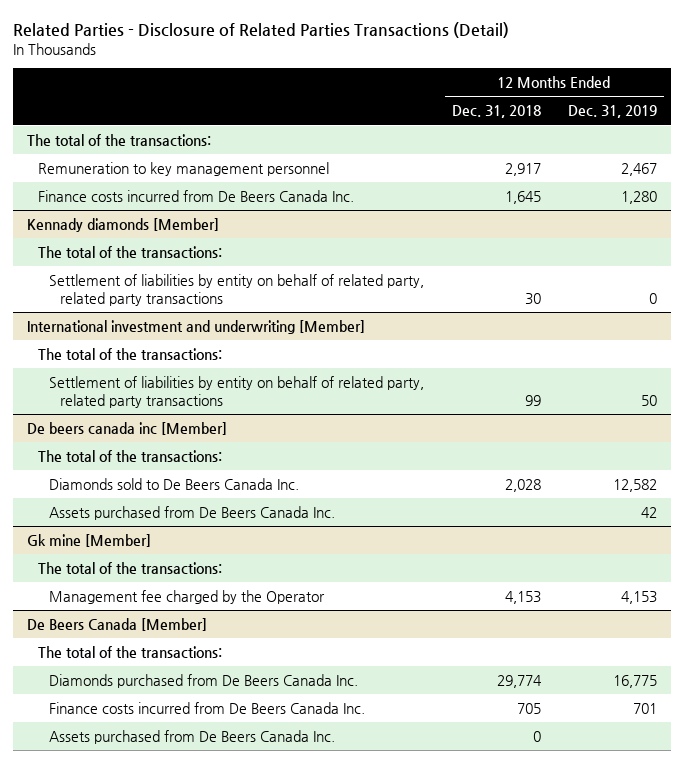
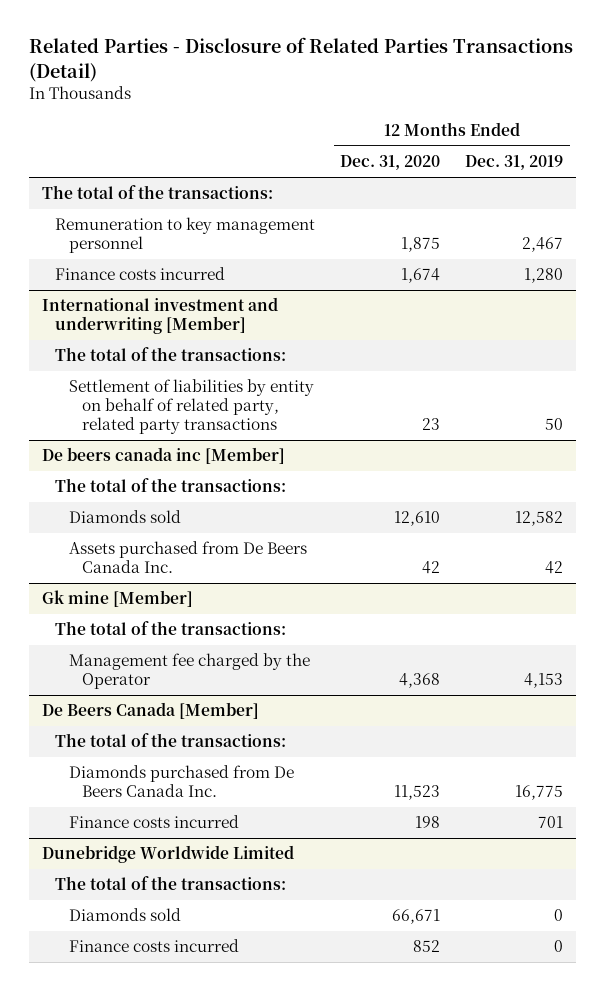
[451,105,541,119] Dec. 31, 2018 -> none
none -> [340,155,441,171] Dec. 31, 2020
[27,218,220,233] Kennady diamonds [Member] -> none
[38,246,223,259] The total of the transactions: -> none
[49,274,425,307] Settlement of liabilities by entity on behalf of related party, related party transactions -> none
[38,190,355,203] Finance costs incurred from De Beers Canada Inc. -> [55,267,226,281] Finance costs incurred
[49,478,300,491] Diamonds sold to De Beers Canada Inc. -> [68,510,181,524] Diamonds sold
[49,730,336,745] Assets purchased from De Beers Canada Inc. -> none
[49,702,366,715] Finance costs incurred from De Beers Canada Inc. -> [68,815,239,829] Finance costs incurred
none -> [41,845,294,864] Dunebridge Worldwide Limited
none -> [55,876,287,891] The total of the transactions:
none -> [68,908,181,922] Diamonds sold
none -> [68,939,239,953] Finance costs incurred

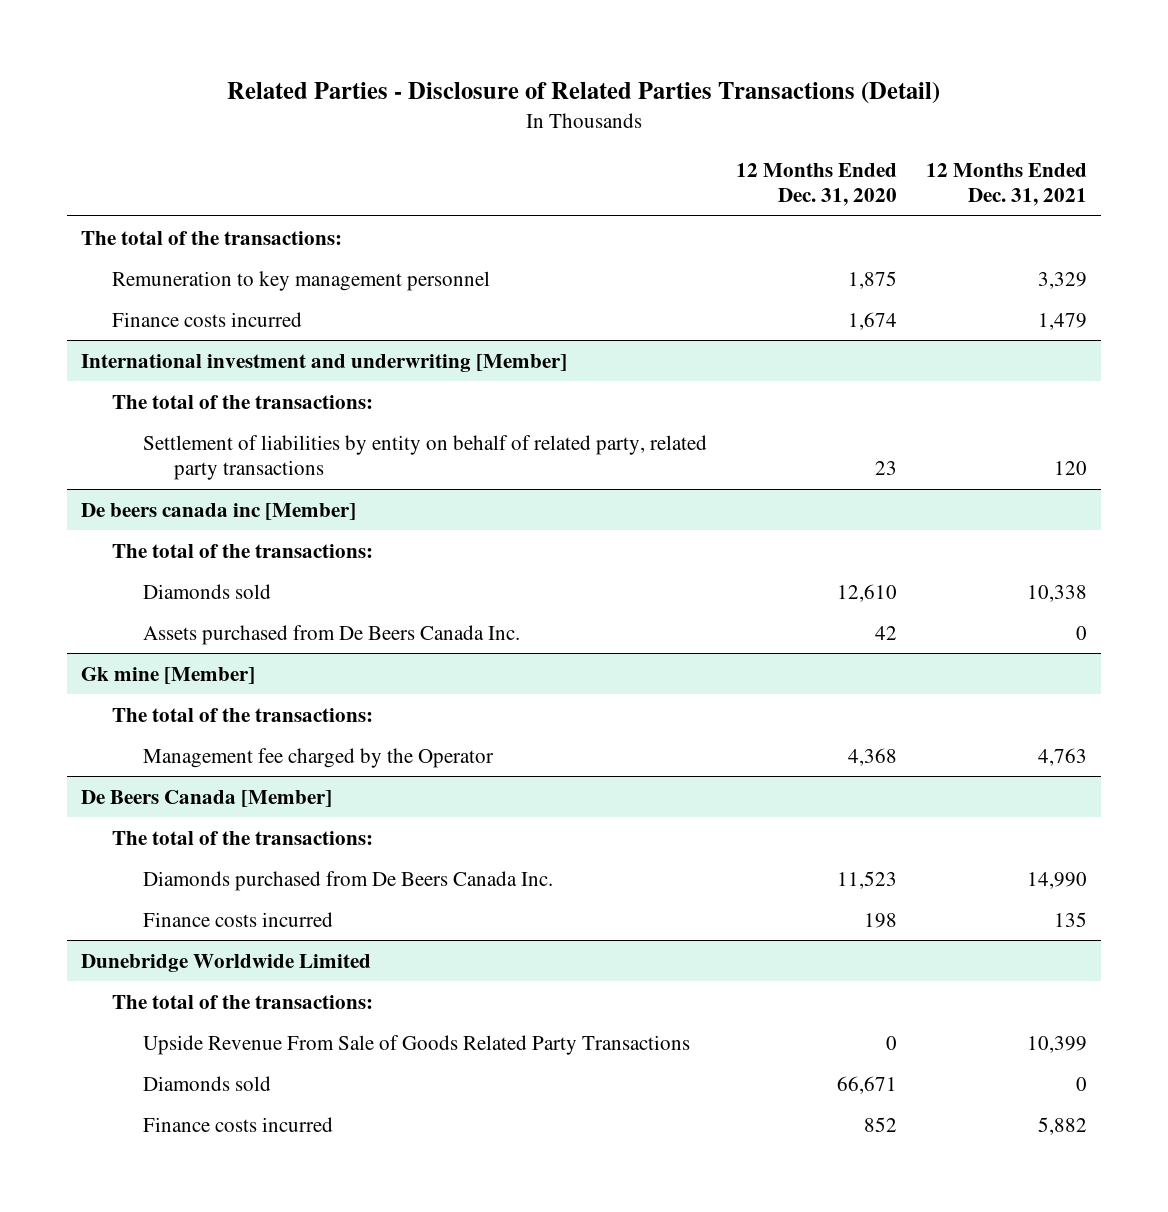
[465,155,564,171] Dec. 31, 2019 -> none
none -> [925,162,1087,206] 12 Months Ended Dec. 31, 2021
none -> [142,1034,690,1055] Upside Revenue From Sale of Goods Related Party Transactions

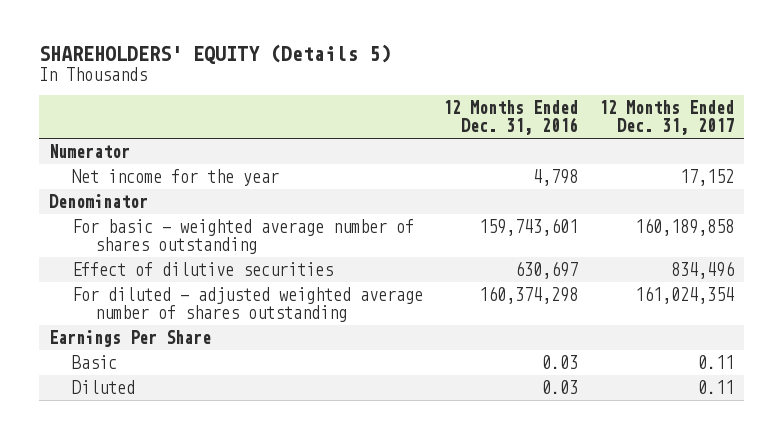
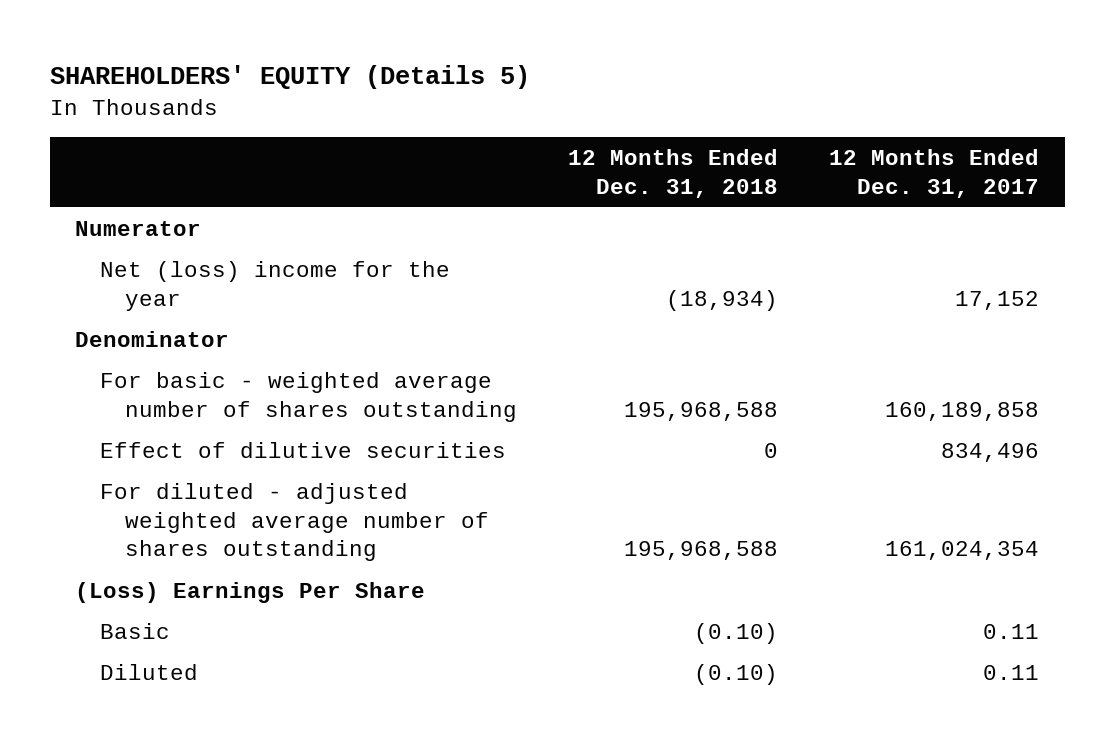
[443,99,579,136] 12 Months Ended Dec. 31, 2016 -> none
none -> [568,148,779,198] 12 Months Ended Dec. 31, 2018
[71,169,279,187] Net income for the year -> [100,260,451,311] Net (loss) income for the year
[49,330,212,348] Earnings Per Share -> [75,581,426,603] (Loss) Earnings Per Share

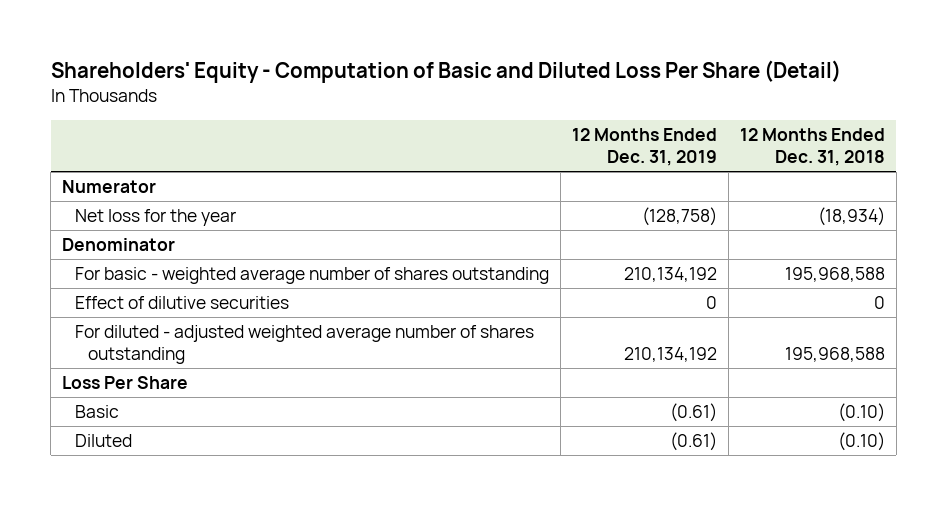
[49,65,530,90] SHAREHOLDERS' EQUITY (Details 5) -> [50,60,841,84] Shareholders' Equity - Computation of Basic and Diluted Loss Per Share (Detail)
[829,148,1040,198] 12 Months Ended Dec. 31, 2017 -> none
none -> [572,128,718,167] 12 Months Ended Dec. 31, 2019
[100,260,451,311] Net (loss) income for the year -> [75,208,237,226] Net loss for the year
[75,581,426,603] (Loss) Earnings Per Share -> [62,375,189,389] Loss Per Share

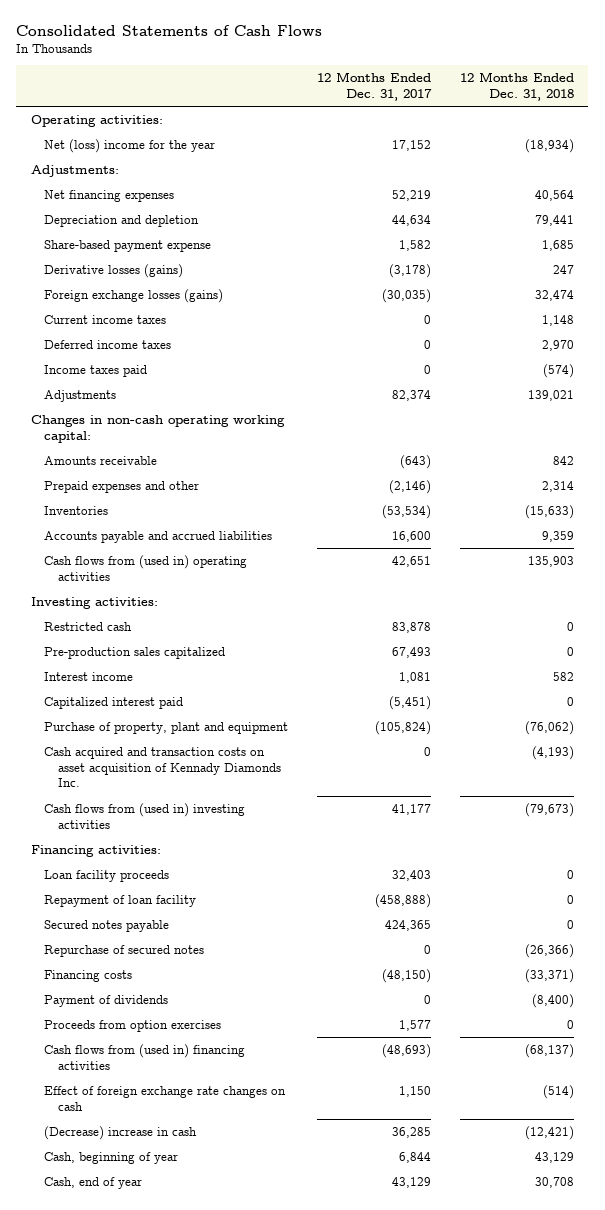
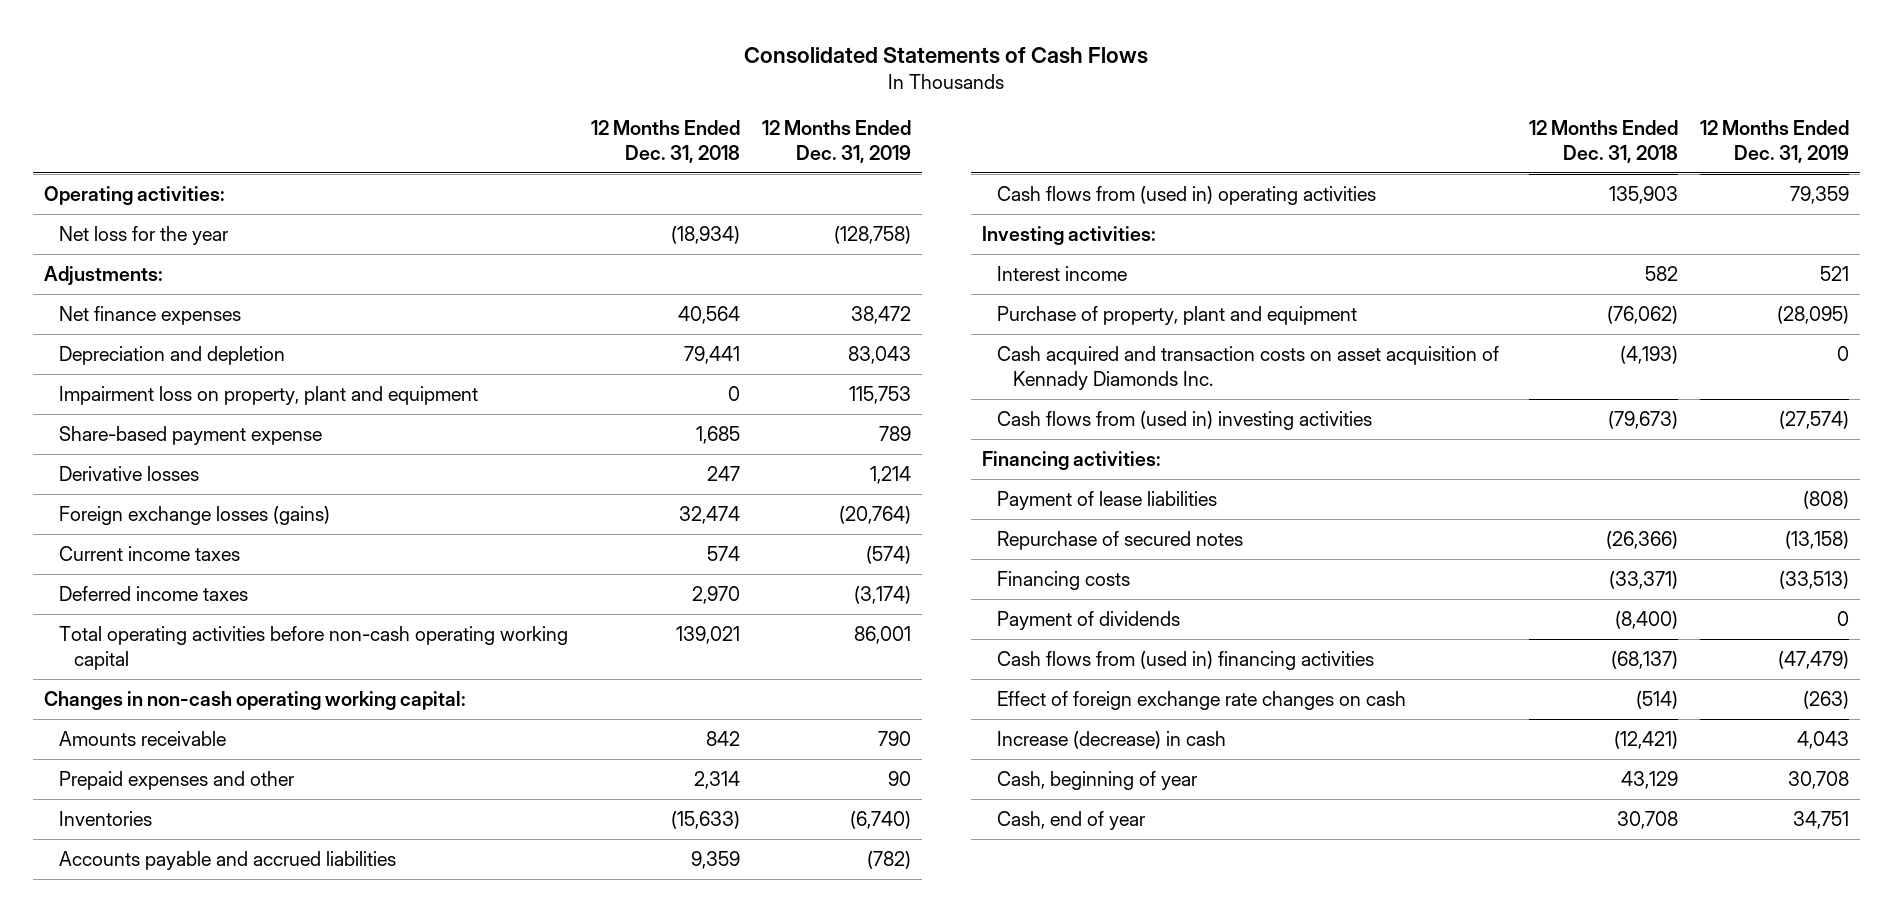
[317,72,433,101] 12 Months Ended Dec. 31, 2017 -> none
none -> [761,120,911,164] 12 Months Ended Dec. 31, 2019
[44,138,216,153] Net (loss) income for the year -> [59,226,229,246] Net loss for the year
[44,189,175,202] Net financing expenses -> [59,306,242,326] Net finance expenses
none -> [59,386,479,406] Impairment loss on property, plant and equipment
[44,263,184,278] Derivative losses (gains) -> [59,466,200,482] Derivative losses
[541,314,574,326] 1,148 -> [706,546,740,562] 574
[44,364,148,377] Income taxes paid -> none
[44,389,117,402] Adjustments -> [59,626,569,671] Total operating activities before non-cash operating working capital
[44,621,133,631] Restricted cash -> none
[44,646,226,659] Pre-production sales capitalized -> none
[44,696,184,709] Capitalized interest paid -> none
[44,869,170,882] Loan facility proceeds -> none
[44,894,197,907] Repayment of loan facility -> none
[44,919,170,932] Secured notes payable -> none
none -> [997,491,1218,511] Payment of lease liabilities
[44,1019,222,1032] Proceeds from option exercises -> none
[44,1125,198,1140] (Decrease) increase in cash -> [997,731,1227,750] Increase (decrease) in cash

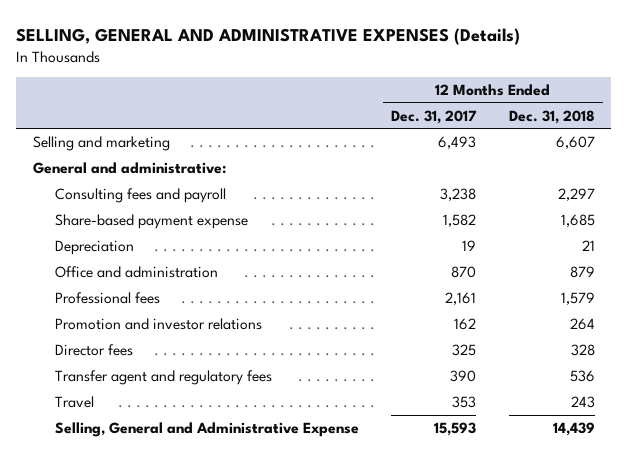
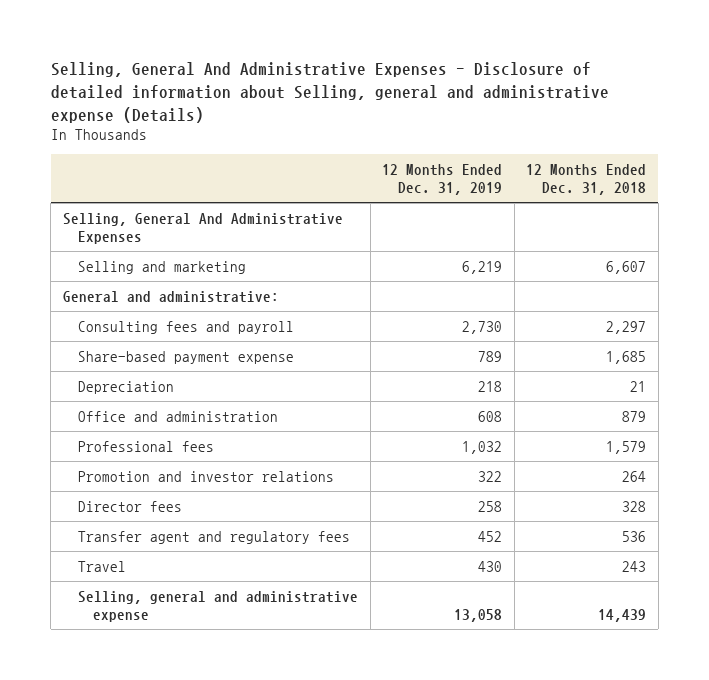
[16,27,521,45] SELLING, GENERAL AND ADMINISTRATIVE EXPENSES (Details) -> [50,61,609,123] Selling, General And Administrative Expenses - Disclosure of detailed information about Selling, general and administrative expense (Details)
[391,109,478,124] Dec. 31, 2017 -> none
none -> [382,163,503,196] 12 Months Ended Dec. 31, 2019
none -> [62,212,343,244] Selling, General And Administrative Expenses
[54,421,359,437] Selling, General and Administrative Expense -> [78,590,359,622] Selling, general and administrative expense

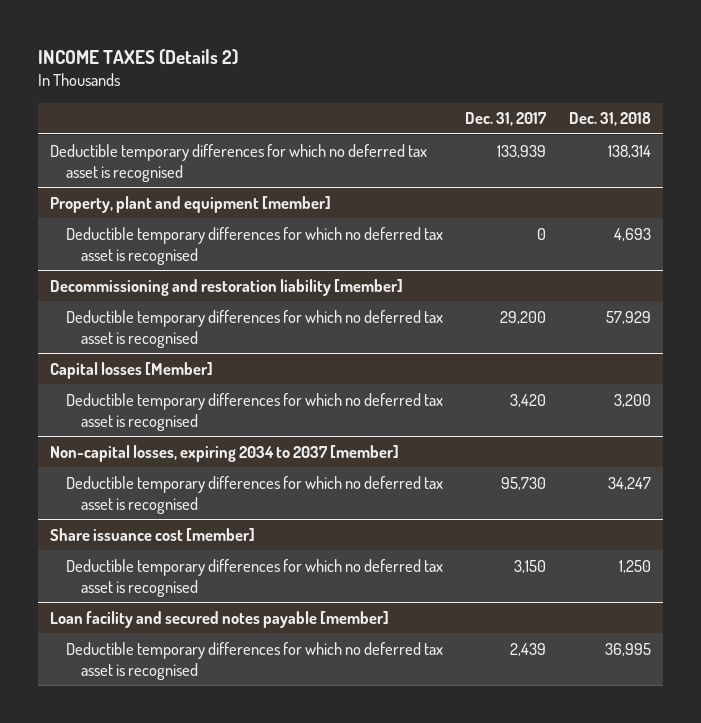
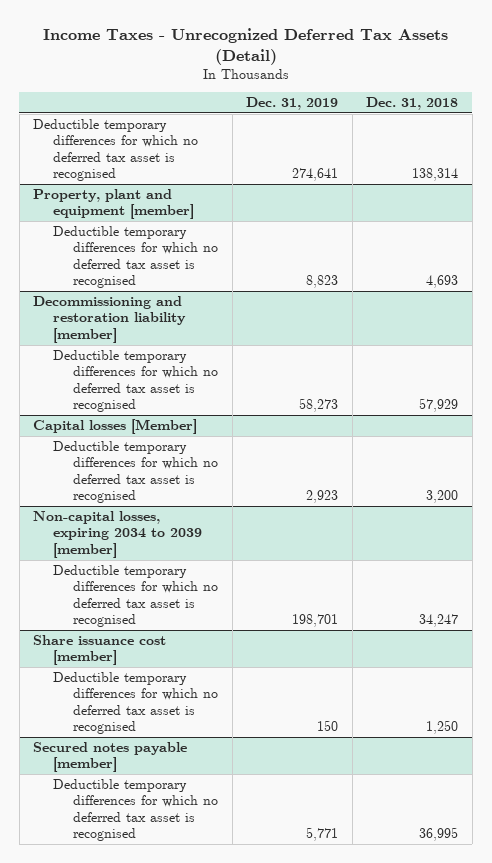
[38,48,239,65] INCOME TAXES (Details 2) -> [42,27,448,65] Income Taxes - Unrecognized Deferred Tax Assets (Detail)
[465,112,548,127] Dec. 31, 2017 -> none
none -> [246,96,339,110] Dec. 31, 2019
[49,444,399,462] Non-capital losses, expiring 2034 to 2037 [member] -> [33,511,203,558] Non-capital losses, expiring 2034 to 2039 [member]
[49,610,389,628] Loan facility and secured notes payable [member] -> [33,742,188,773] Secured notes payable [member]

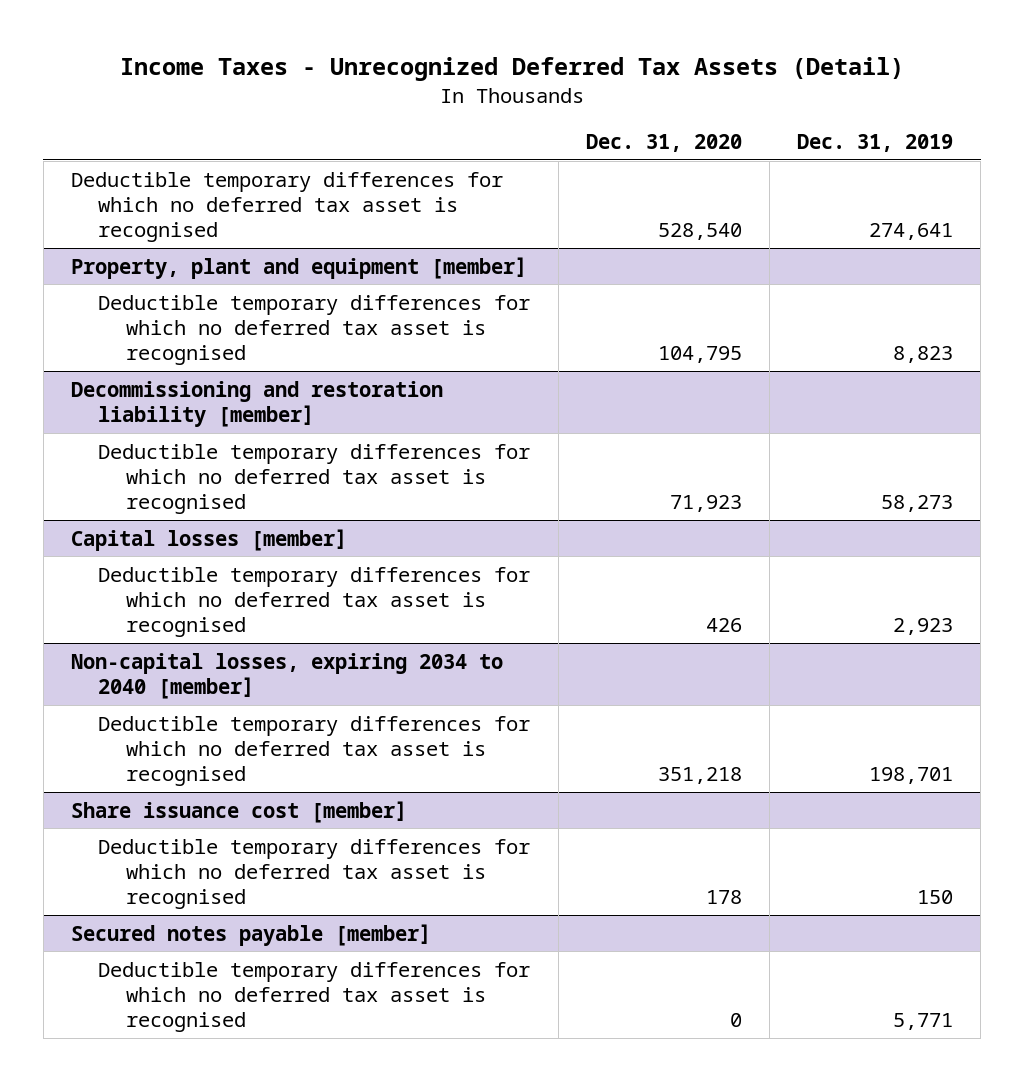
[366,96,459,110] Dec. 31, 2018 -> none
none -> [585,134,742,153] Dec. 31, 2020
[33,419,198,435] Capital losses [Member] -> [70,528,347,551] Capital losses [member]
[33,511,203,558] Non-capital losses, expiring 2034 to 2039 [member] -> [70,652,503,699] Non-capital losses, expiring 2034 to 2040 [member]

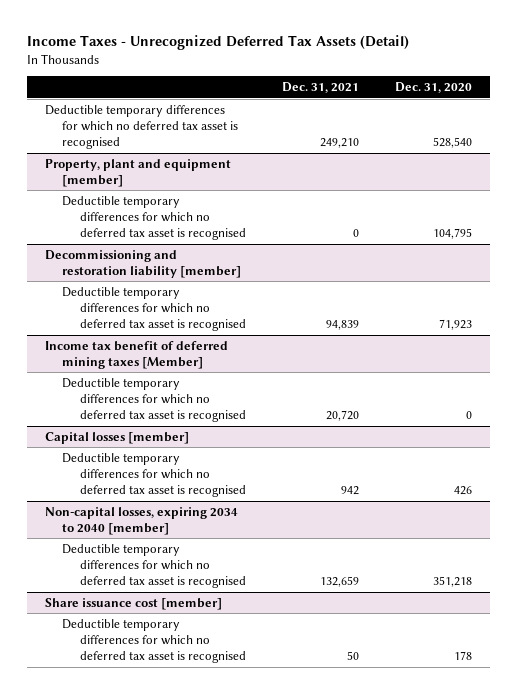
[796,134,953,153] Dec. 31, 2019 -> none
none -> [282,82,360,94] Dec. 31, 2021
none -> [44,340,228,369] Income tax benefit of deferred mining taxes [Member]
none -> [62,377,247,423] Deductible temporary differences for which no deferred tax asset is recognised
[70,923,431,946] Secured notes payable [member] -> none
[98,961,531,1033] Deductible temporary differences for which no deferred tax asset is recognised -> none

